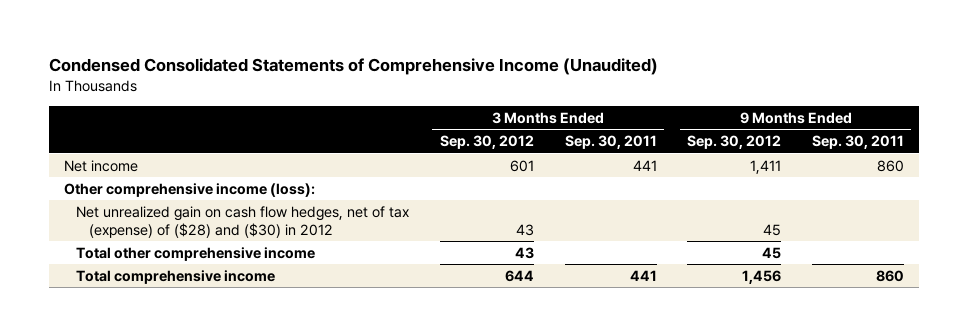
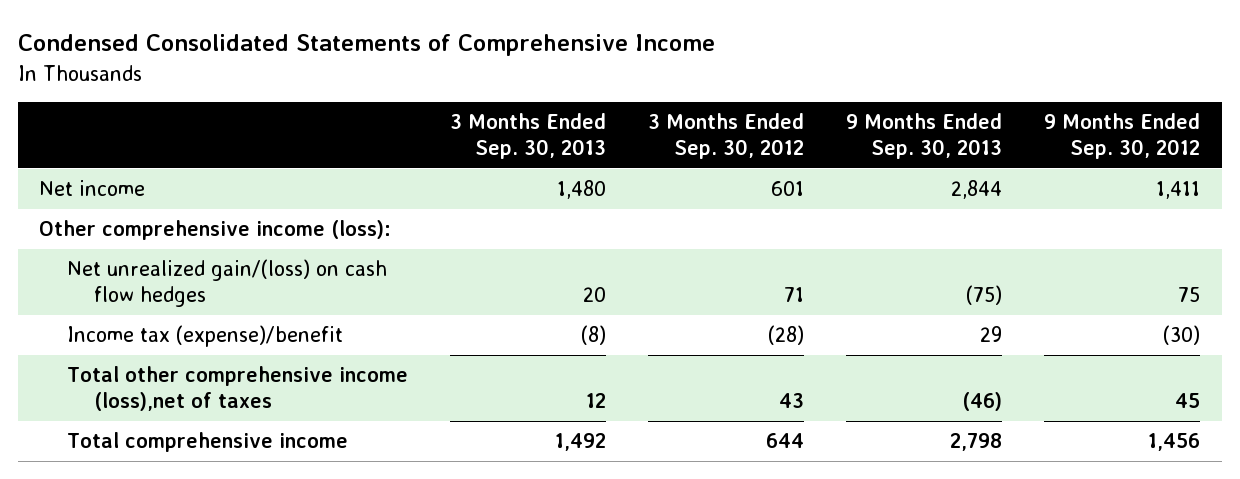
[48,58,658,76] Condensed Consolidated Statements of Comprehensive Income (Unaudited) -> [18,34,716,57] Condensed Consolidated Statements of Comprehensive Income
[564,135,657,150] Sep. 30, 2011 -> none
[811,135,904,150] Sep. 30, 2011 -> none
none -> [449,113,606,160] 3 Months Ended Sep. 30, 2013
none -> [846,113,1003,160] 9 Months Ended Sep. 30, 2013
[76,205,410,238] Net unrealized gain on cash flow hedges, net of tax (expense) of ($28) and ($30) in 2012 -> [66,259,387,308] Net unrealized gain/(loss) on cash flow hedges
[516,223,535,236] 43 -> [784,287,805,303] 71
[763,223,782,236] 45 -> [1178,287,1201,303] 75
none -> [66,325,343,348] Income tax (expense)/benefit
[76,246,316,261] Total other comprehensive income -> [66,366,408,412] Total other comprehensive income (loss),net of taxes

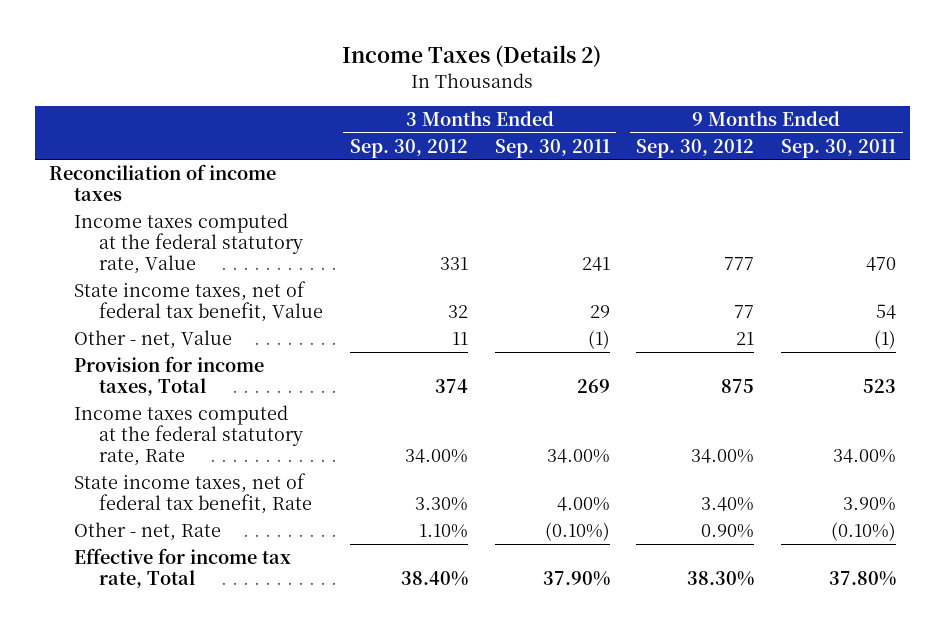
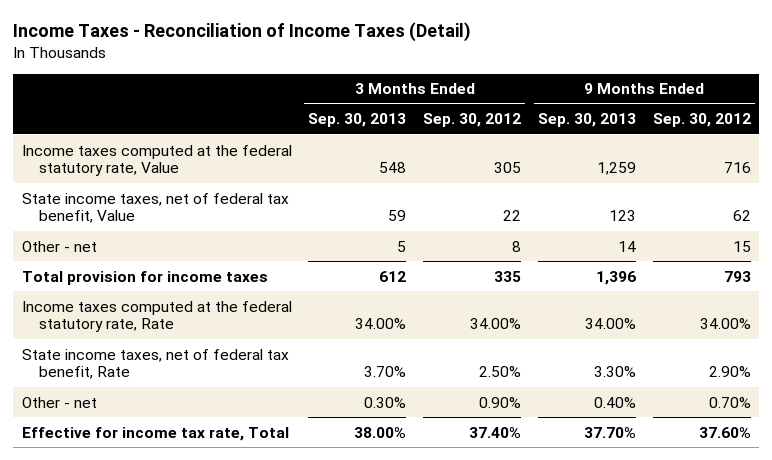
[342,45,602,68] Income Taxes (Details 2) -> [13,22,472,43] Income Taxes - Reconciliation of Income Taxes (Detail)
[494,138,610,158] Sep. 30, 2011 -> none
[781,138,897,158] Sep. 30, 2011 -> none
none -> [308,113,407,128] Sep. 30, 2013
none -> [538,113,637,128] Sep. 30, 2013
[48,164,276,202] Reconciliation of income taxes -> none
[439,257,468,271] 331 -> [494,162,522,174] 305
[724,257,755,271] 777 -> [723,162,751,174] 716
[447,305,468,319] 32 -> [503,210,522,222] 22
[734,305,755,319] 77 -> [732,210,751,222] 62
[73,330,232,350] Other - net, Value -> [21,240,97,252] Other - net
[451,332,468,346] 11 -> [512,240,522,252] 8
[736,332,755,346] 21 -> [732,240,751,252] 15
[73,356,264,397] Provision for income taxes, Total -> [21,270,268,285] Total provision for income taxes
[434,379,468,394] 374 -> [494,270,522,282] 335
[721,379,755,394] 875 -> [723,270,751,282] 793
[414,497,468,512] 3.30% -> [479,366,522,378] 2.50%
[701,497,755,512] 3.40% -> [708,366,751,378] 2.90%
[73,522,221,542] Other - net, Rate -> [21,396,97,408] Other - net
[418,524,468,539] 1.10% -> [479,396,522,408] 0.90%
[701,524,755,539] 0.90% -> [708,396,751,408] 0.70%
[400,571,468,587] 38.40% -> [469,426,522,438] 37.40%
[687,571,755,587] 38.30% -> [698,426,751,438] 37.60%

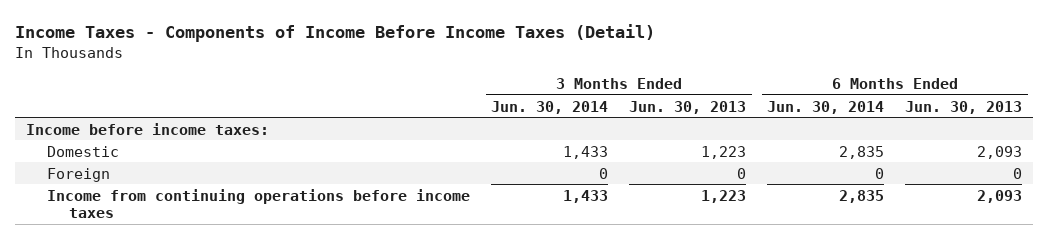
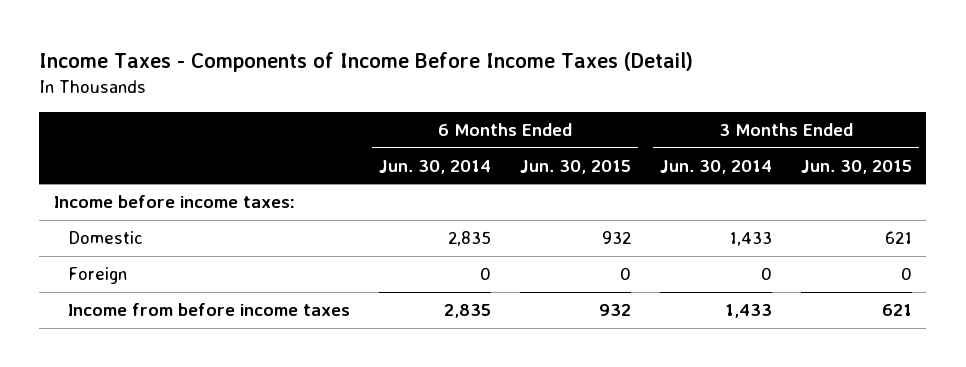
[629,100,747,114] Jun. 30, 2013 -> none
[905,100,1023,114] Jun. 30, 2013 -> none
none -> [520,159,632,174] Jun. 30, 2015
none -> [801,159,913,174] Jun. 30, 2015
[47,188,471,219] Income from continuing operations before income taxes -> [68,303,351,317] Income from before income taxes

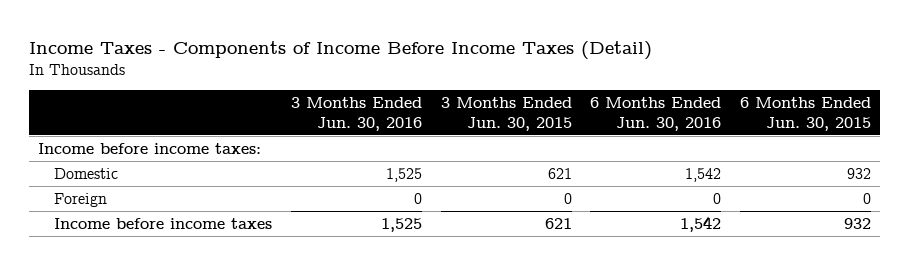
[379,159,492,174] Jun. 30, 2014 -> none
[660,159,773,174] Jun. 30, 2014 -> none
none -> [290,97,422,131] 3 Months Ended Jun. 30, 2016
none -> [590,97,722,131] 6 Months Ended Jun. 30, 2016
[68,303,351,317] Income from before income taxes -> [54,217,273,229] Income before income taxes

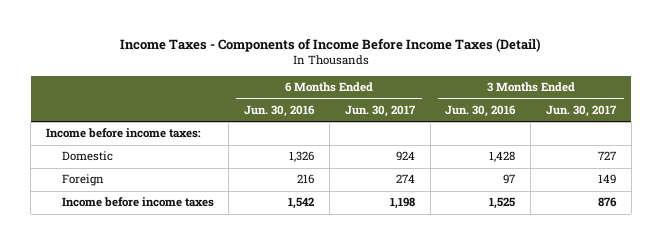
[440,97,572,131] 3 Months Ended Jun. 30, 2015 -> none
[739,97,871,131] 6 Months Ended Jun. 30, 2015 -> none
none -> [344,104,416,117] Jun. 30, 2017
none -> [545,104,617,117] Jun. 30, 2017
[385,167,422,182] 1,525 -> [489,151,516,163] 1,428
[685,167,722,182] 1,542 -> [289,151,315,163] 1,326
[413,192,422,204] 0 -> [503,174,516,185] 97
[713,192,722,204] 0 -> [297,174,315,185] 216

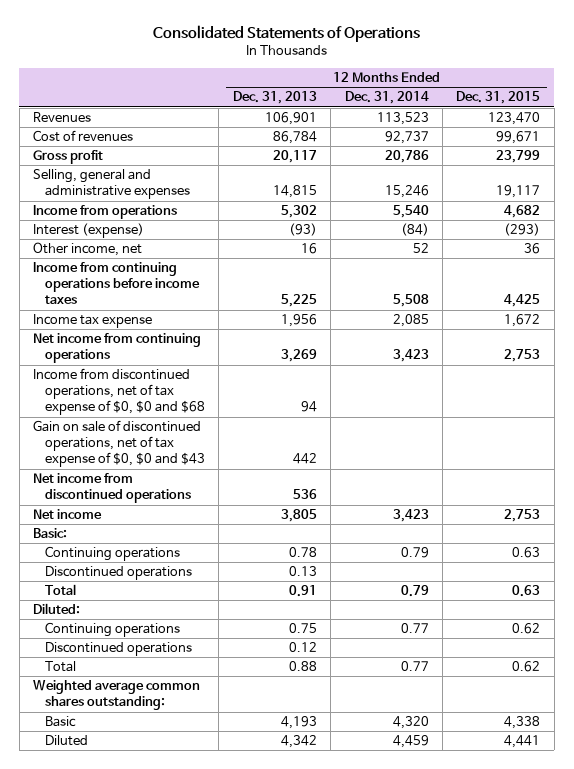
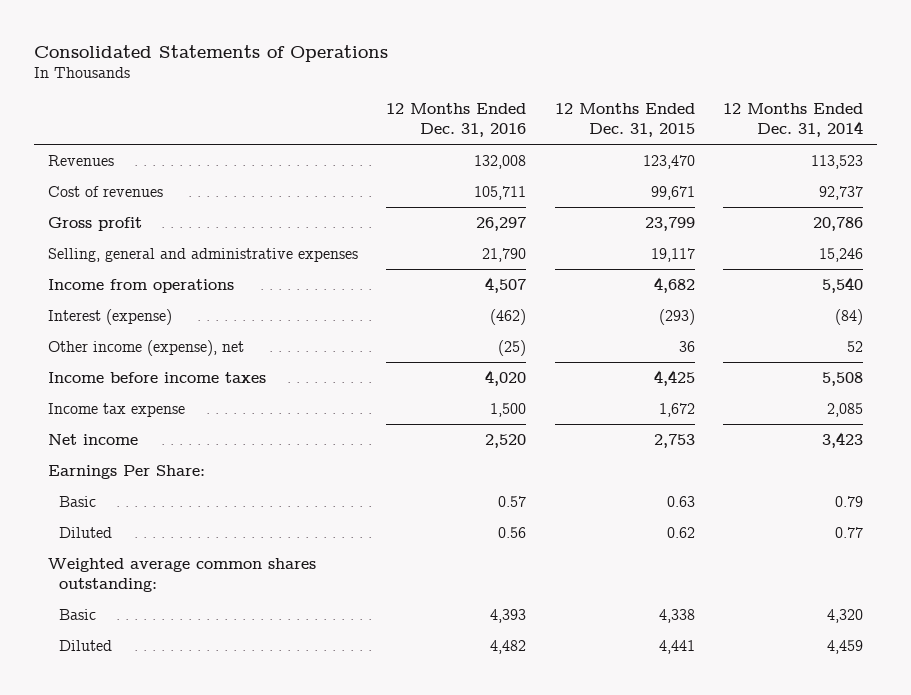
[232,91,317,105] Dec. 31, 2013 -> none
none -> [386,103,527,138] 12 Months Ended Dec. 31, 2016
[33,242,143,257] Other income, net -> [47,339,244,356] Other income (expense), net
[33,262,201,305] Income from continuing operations before income taxes -> [47,371,266,383] Income before income taxes
[33,333,202,364] Net income from continuing operations -> none
[33,368,206,416] Income from discontinued operations, net of tax expense of $0, $0 and $68 -> none
[33,420,206,468] Gain on sale of discontinued operations, net of tax expense of $0, $0 and $43 -> none
[33,473,192,504] Net income from discontinued operations -> none
[33,528,68,539] Basic: -> none
[45,546,181,562] Continuing operations -> none
[45,566,193,581] Discontinued operations -> none
[33,603,81,615] Diluted: -> none
[45,622,181,638] Continuing operations -> none
[45,642,193,657] Discontinued operations -> none
none -> [47,464,205,479] Earnings Per Share:
[45,584,77,596] Total -> [58,495,96,507] Basic
[45,661,77,673] Total -> [58,526,112,538] Diluted

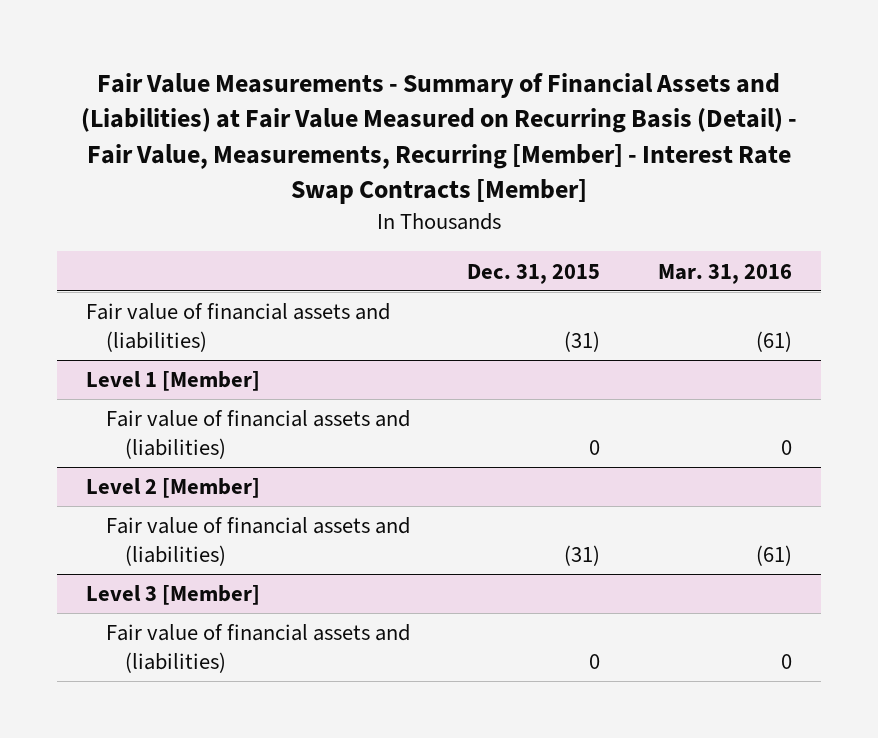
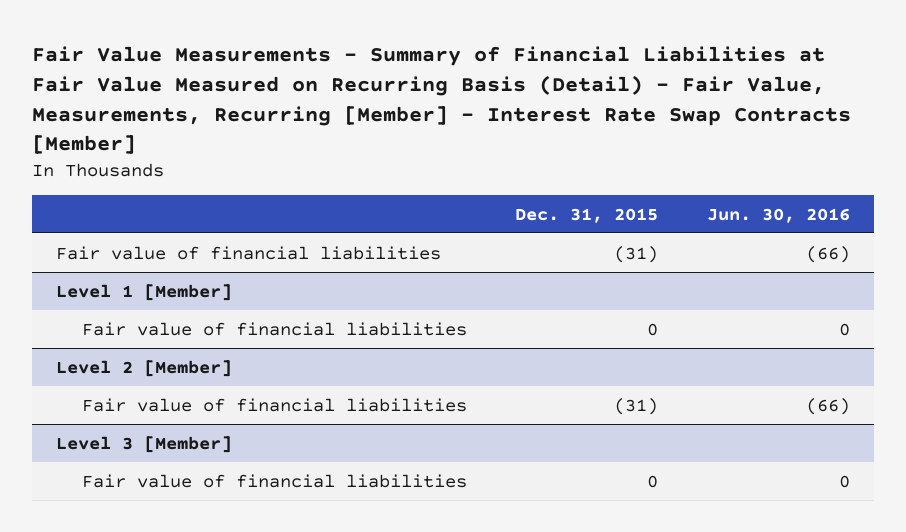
[80,73,797,205] Fair Value Measurements - Summary of Financial Assets and (Liabilities) at Fair Value Measured on Recurring Basis (Detail) - Fair Value, Measurements, Recurring [Member] - Interest Rate Swap Contracts [Member] -> [31,46,851,155] Fair Value Measurements - Summary of Financial Liabilities at Fair Value Measured on Recurring Basis (Detail) - Fair Value, Measurements, Recurring [Member] - Interest Rate Swap Contracts [Member]
[658,263,793,284] Mar. 31, 2016 -> none
none -> [706,207,850,223] Jun. 30, 2016
[85,303,390,352] Fair value of financial assets and (liabilities) -> [55,245,441,260] Fair value of financial liabilities
[105,410,410,459] Fair value of financial assets and (liabilities) -> [81,321,467,336] Fair value of financial liabilities
[105,517,410,566] Fair value of financial assets and (liabilities) -> [81,397,467,412] Fair value of financial liabilities
[105,624,410,673] Fair value of financial assets and (liabilities) -> [81,473,467,488] Fair value of financial liabilities

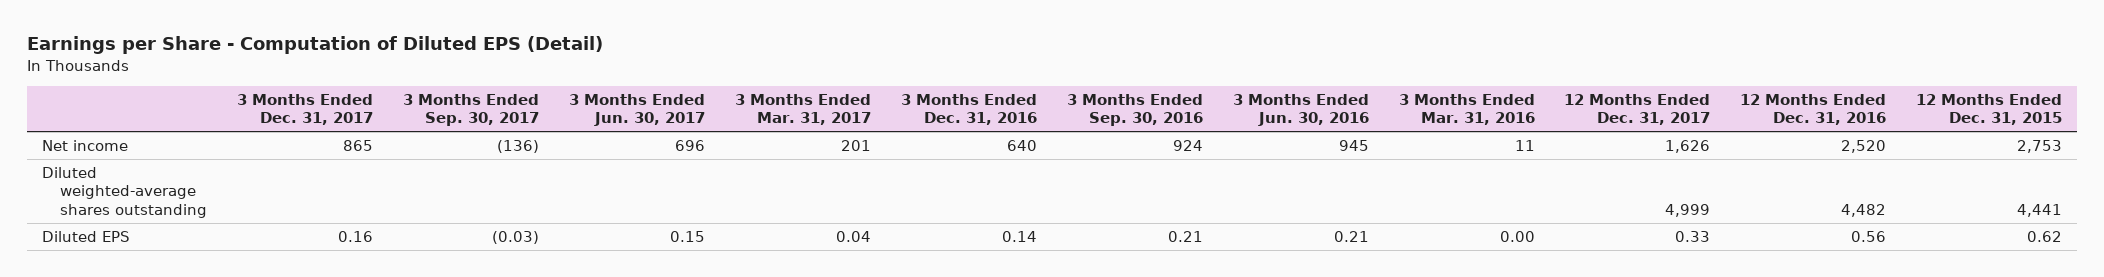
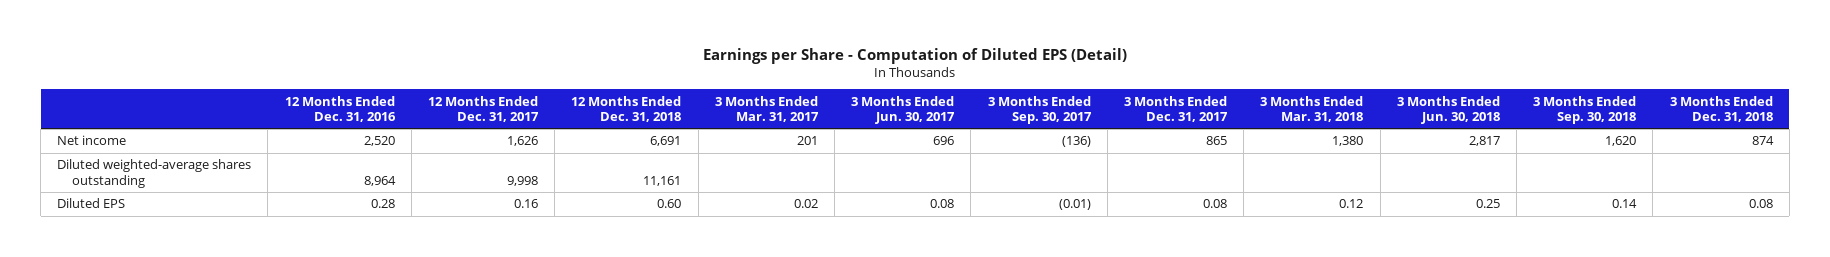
[900,93,1037,126] 3 Months Ended Dec. 31, 2016 -> none
[1066,93,1203,127] 3 Months Ended Sep. 30, 2016 -> none
[1232,93,1369,127] 3 Months Ended Jun. 30, 2016 -> none
[1398,93,1535,126] 3 Months Ended Mar. 31, 2016 -> none
[1916,93,2063,126] 12 Months Ended Dec. 31, 2015 -> none
none -> [571,95,682,123] 12 Months Ended Dec. 31, 2018
none -> [1260,95,1364,123] 3 Months Ended Mar. 31, 2018
none -> [1396,95,1500,125] 3 Months Ended Jun. 30, 2018
none -> [1533,95,1637,125] 3 Months Ended Sep. 30, 2018
none -> [1669,95,1773,123] 3 Months Ended Dec. 31, 2018
[1665,203,1711,217] 4,999 -> [507,175,539,186] 9,998
[1841,203,1887,217] 4,482 -> [363,175,396,186] 8,964
[338,231,374,243] 0.16 -> [1203,199,1228,209] 0.08
[492,231,540,245] (0.03) -> [1058,199,1091,211] (0.01)
[670,231,706,243] 0.15 -> [930,199,955,209] 0.08
[835,231,871,243] 0.04 -> [793,199,818,209] 0.02
[1675,231,1711,243] 0.33 -> [514,199,539,209] 0.16
[1851,231,1887,243] 0.56 -> [370,199,395,209] 0.28

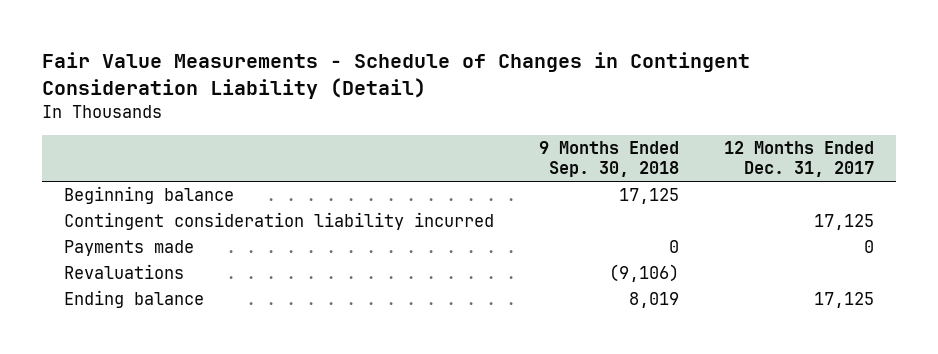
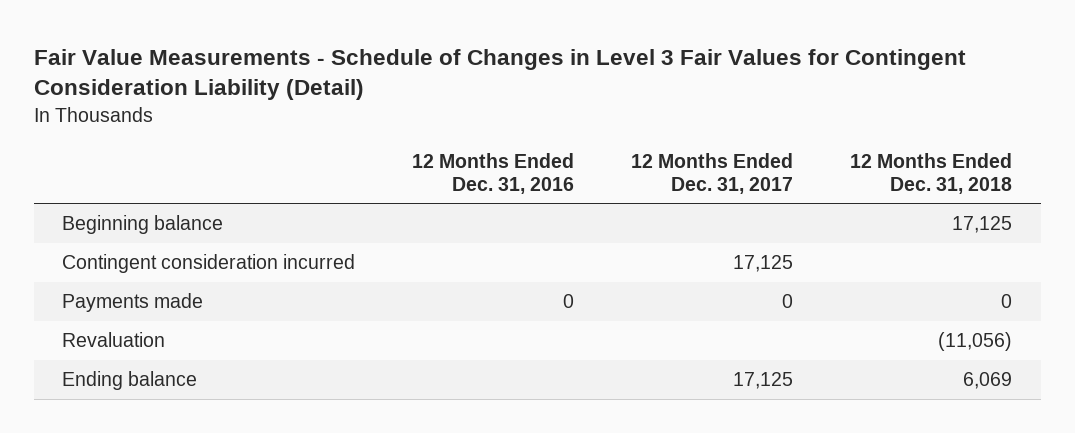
[41,52,750,99] Fair Value Measurements - Schedule of Changes in Contingent Consideration Liability (Detail) -> [33,48,966,101] Fair Value Measurements - Schedule of Changes in Level 3 Fair Values for Contingent Consideration Liability (Detail)
[538,141,679,178] 9 Months Ended Sep. 30, 2018 -> none
none -> [412,152,575,195] 12 Months Ended Dec. 31, 2016
none -> [850,152,1013,195] 12 Months Ended Dec. 31, 2018
[64,212,495,231] Contingent consideration liability incurred -> [62,254,356,274] Contingent consideration incurred
[64,264,185,280] Revaluations -> [62,332,166,348] Revaluation

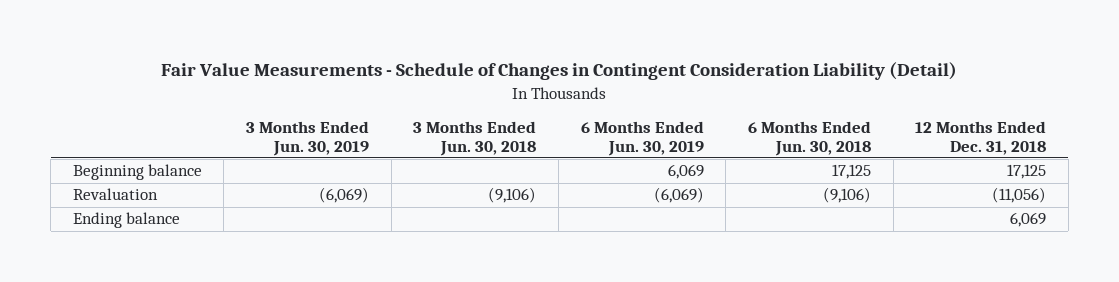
[33,48,966,101] Fair Value Measurements - Schedule of Changes in Level 3 Fair Values for Contingent Consideration Liability (Detail) -> [161,62,958,81] Fair Value Measurements - Schedule of Changes in Contingent Consideration Liability (Detail)
[412,152,575,195] 12 Months Ended Dec. 31, 2016 -> none
[631,152,794,195] 12 Months Ended Dec. 31, 2017 -> none
none -> [245,120,369,156] 3 Months Ended Jun. 30, 2019
none -> [413,120,537,156] 3 Months Ended Jun. 30, 2018
none -> [580,120,704,156] 6 Months Ended Jun. 30, 2019
none -> [747,120,871,156] 6 Months Ended Jun. 30, 2018
[62,254,356,274] Contingent consideration incurred -> none
[62,293,204,313] Payments made -> none

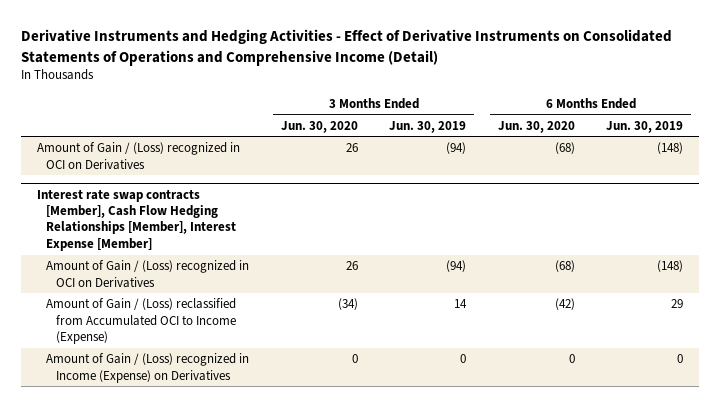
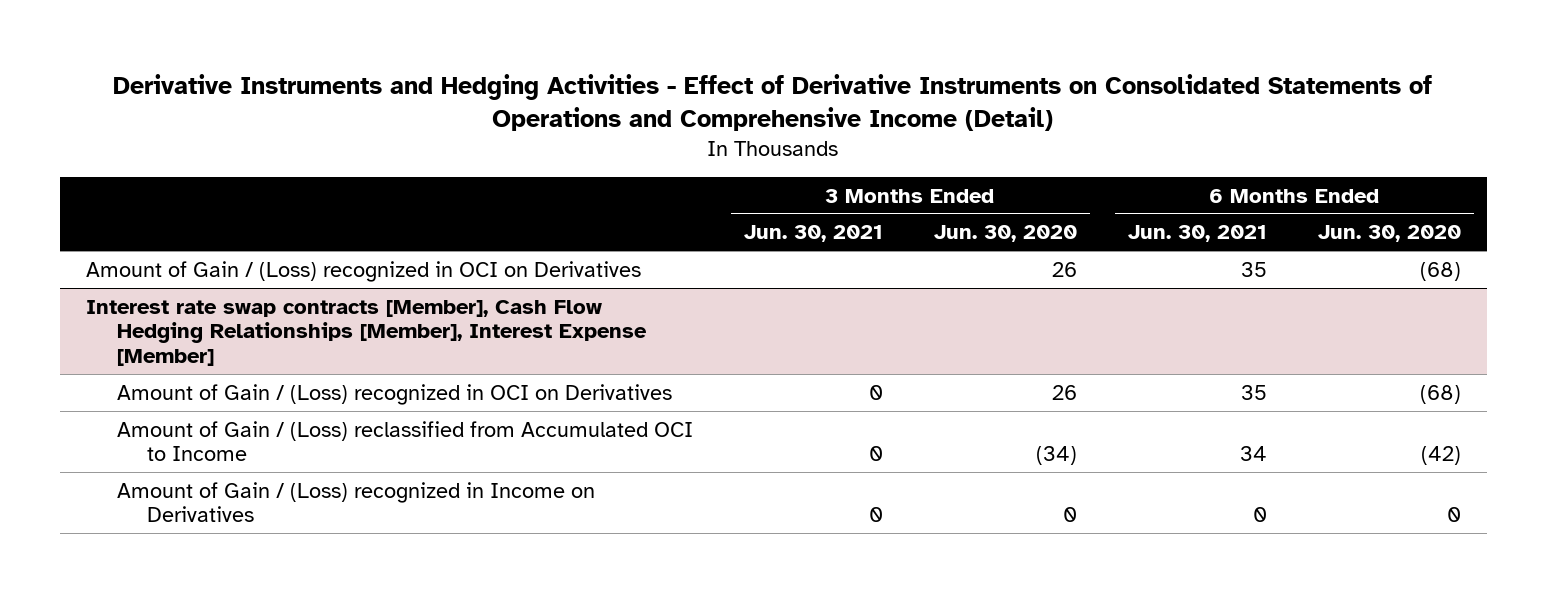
[389,120,467,133] Jun. 30, 2019 -> none
[606,120,684,133] Jun. 30, 2019 -> none
none -> [743,225,883,243] Jun. 30, 2021
none -> [1127,225,1267,243] Jun. 30, 2021
[46,298,237,345] Amount of Gain / (Loss) reclassified from Accumulated OCI to Income (Expense) -> [116,420,693,462] Amount of Gain / (Loss) reclassified from Accumulated OCI to Income
[46,353,250,383] Amount of Gain / (Loss) recognized in Income (Expense) on Derivatives -> [116,481,595,523] Amount of Gain / (Loss) recognized in Income on Derivatives

